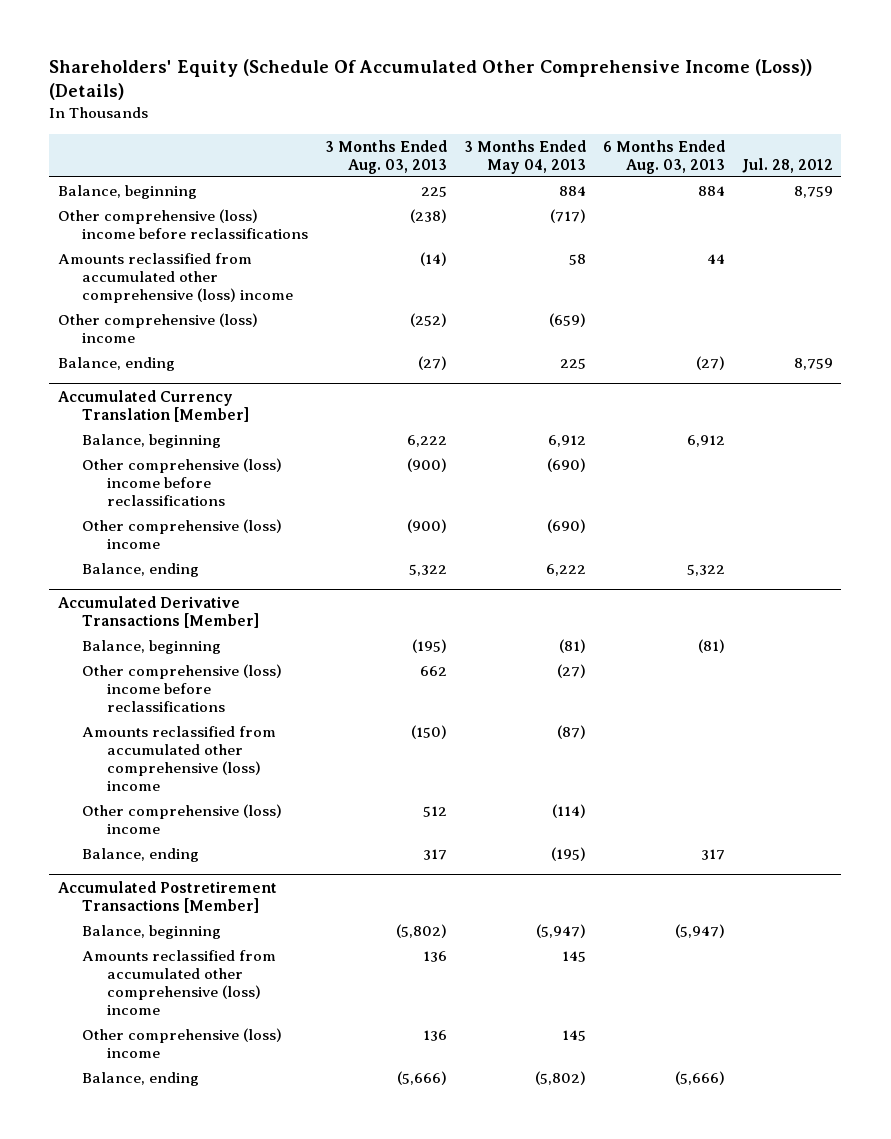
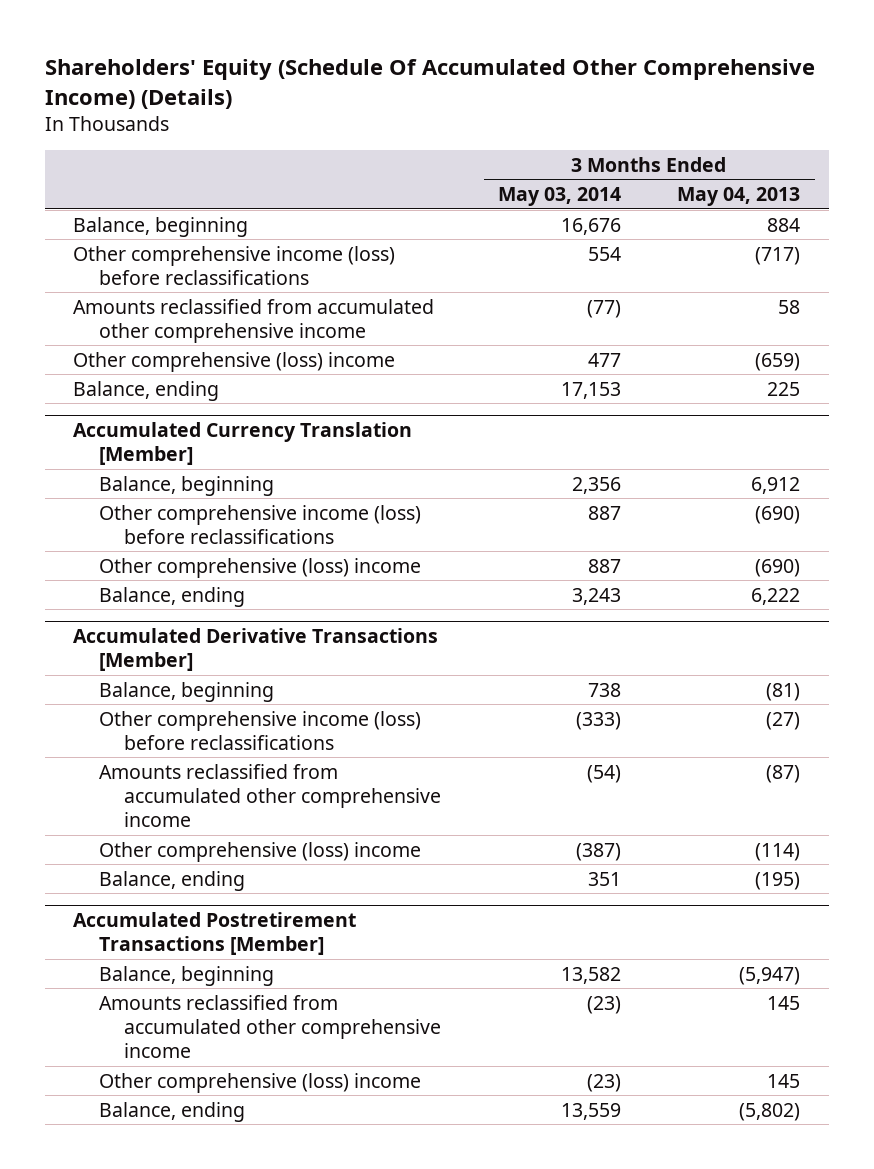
[49,59,813,101] Shareholders' Equity (Schedule Of Accumulated Other Comprehensive Income (Loss)) (Details) -> [44,58,815,109] Shareholders' Equity (Schedule Of Accumulated Other Comprehensive Income) (Details)
[325,139,448,174] 3 Months Ended Aug. 03, 2013 -> none
[602,139,725,174] 6 Months Ended Aug. 03, 2013 -> none
[741,157,833,173] Jul. 28, 2012 -> none
none -> [497,186,621,206] May 03, 2014
[57,209,309,239] Other comprehensive (loss) income before reclassifications -> [73,245,396,285] Other comprehensive income (loss) before reclassifications
[57,253,294,303] Amounts reclassified from accumulated other comprehensive (loss) income -> [73,298,435,343] Amounts reclassified from accumulated other comprehensive income
[82,458,283,506] Other comprehensive (loss) income before reclassifications -> [98,504,421,544] Other comprehensive income (loss) before reclassifications
[82,664,283,712] Other comprehensive (loss) income before reclassifications -> [98,710,421,750] Other comprehensive income (loss) before reclassifications
[82,726,277,791] Amounts reclassified from accumulated other comprehensive (loss) income -> [98,763,442,828] Amounts reclassified from accumulated other comprehensive income
[82,950,277,1015] Amounts reclassified from accumulated other comprehensive (loss) income -> [98,994,442,1059] Amounts reclassified from accumulated other comprehensive income

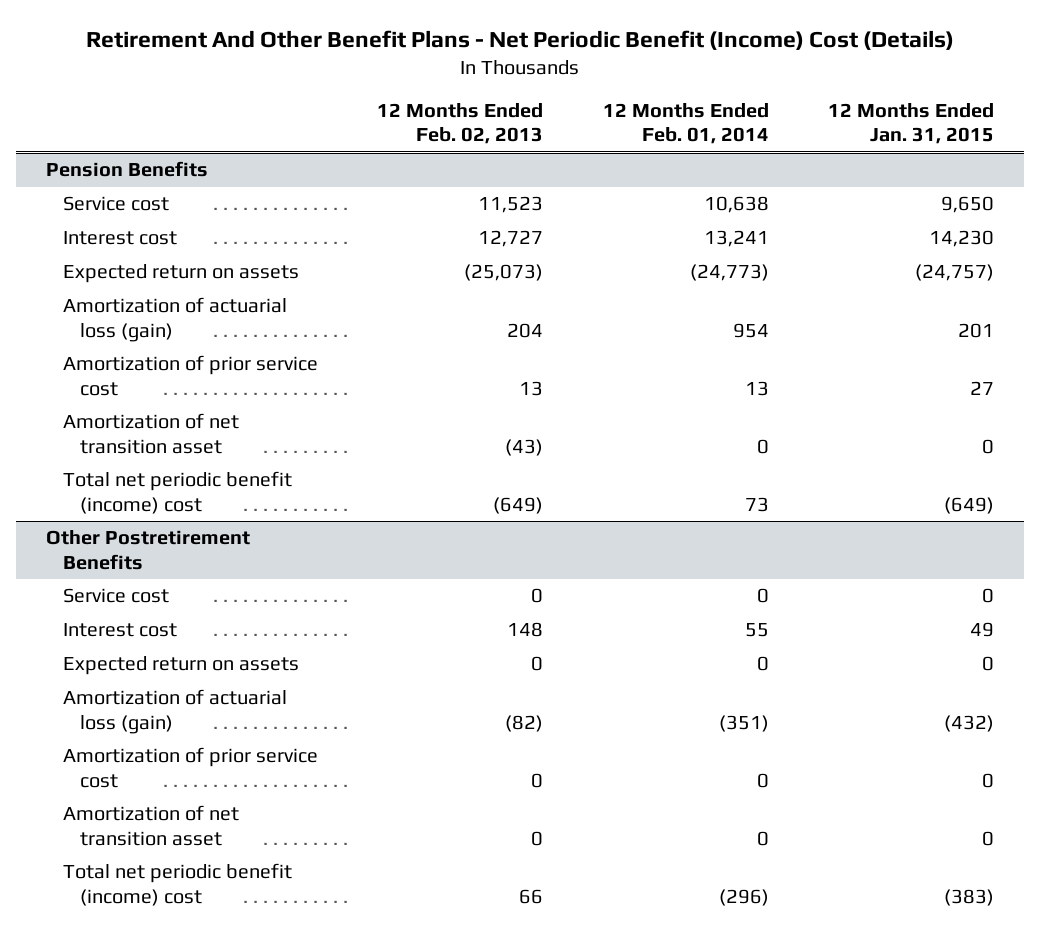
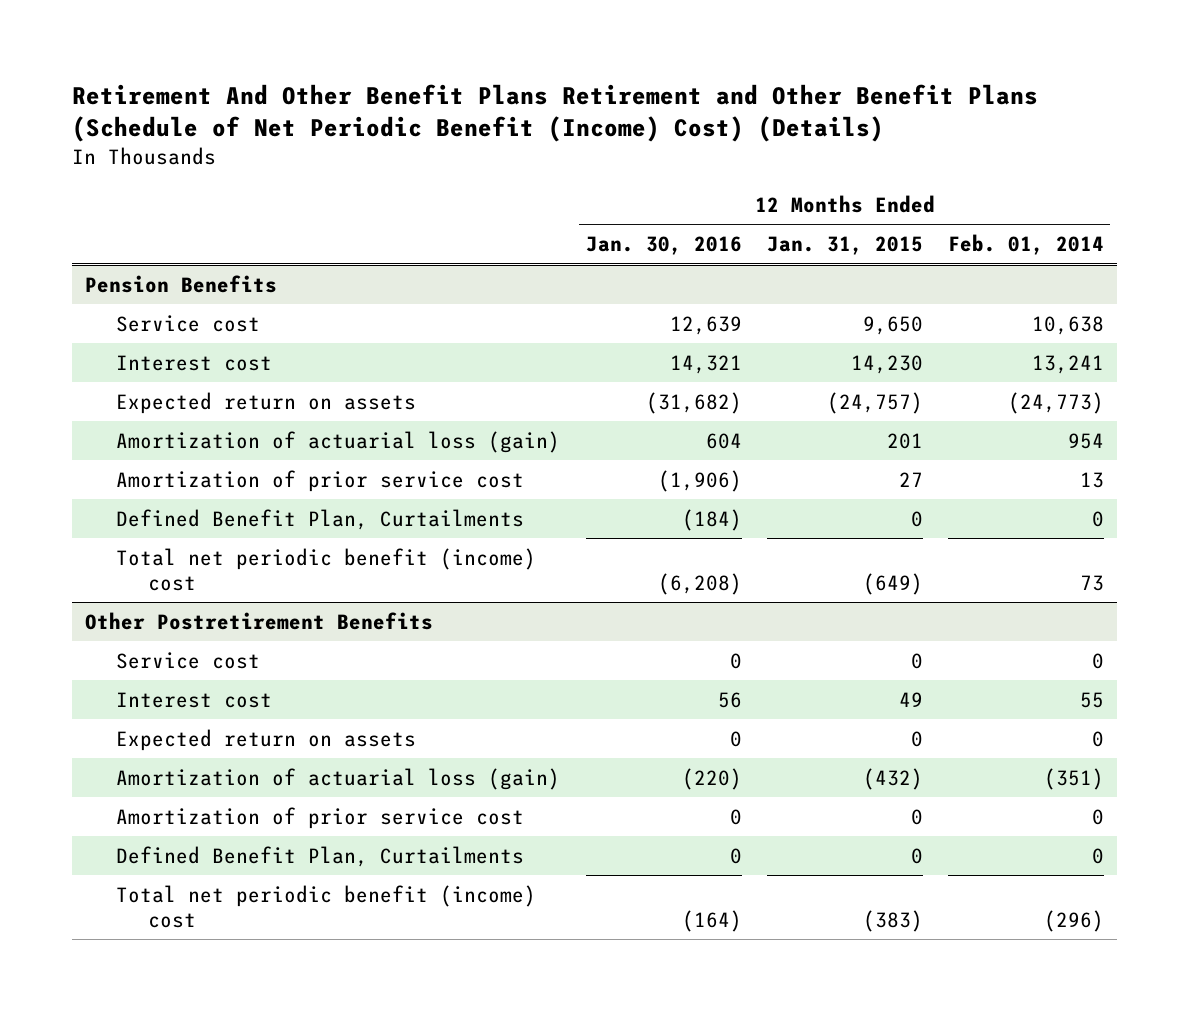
[85,29,954,50] Retirement And Other Benefit Plans - Net Periodic Benefit (Income) Cost (Details) -> [71,84,1038,143] Retirement And Other Benefit Plans Retirement and Other Benefit Plans (Schedule of Net Periodic Benefit (Income) Cost) (Details)
[377,102,544,145] 12 Months Ended Feb. 02, 2013 -> none
none -> [585,236,742,256] Jan. 30, 2016
[63,413,240,454] Amortization of net transition asset -> none
none -> [116,508,525,530] Defined Benefit Plan, Curtailments
[63,805,240,846] Amortization of net transition asset -> none
none -> [116,845,525,867] Defined Benefit Plan, Curtailments

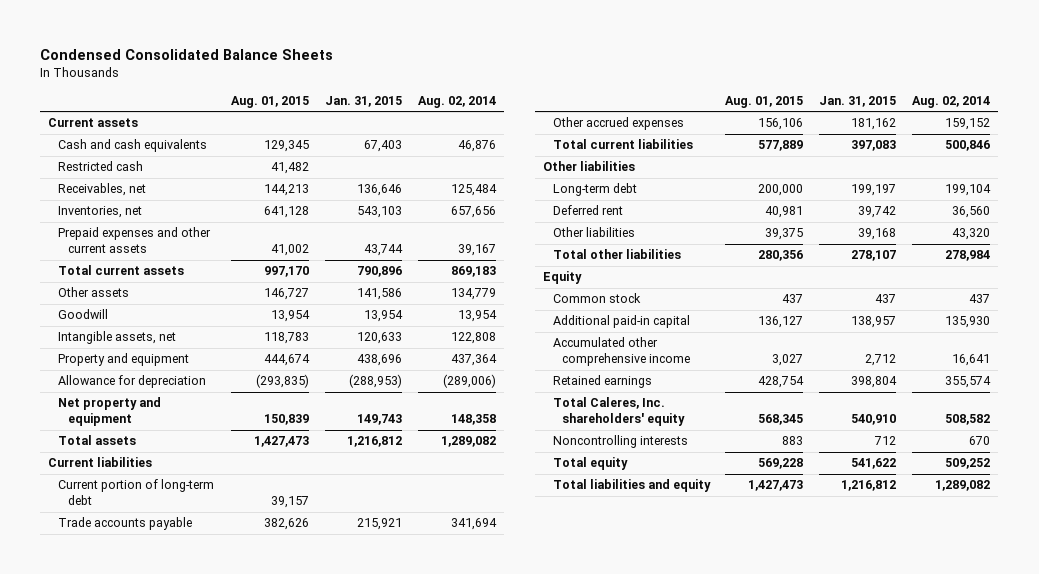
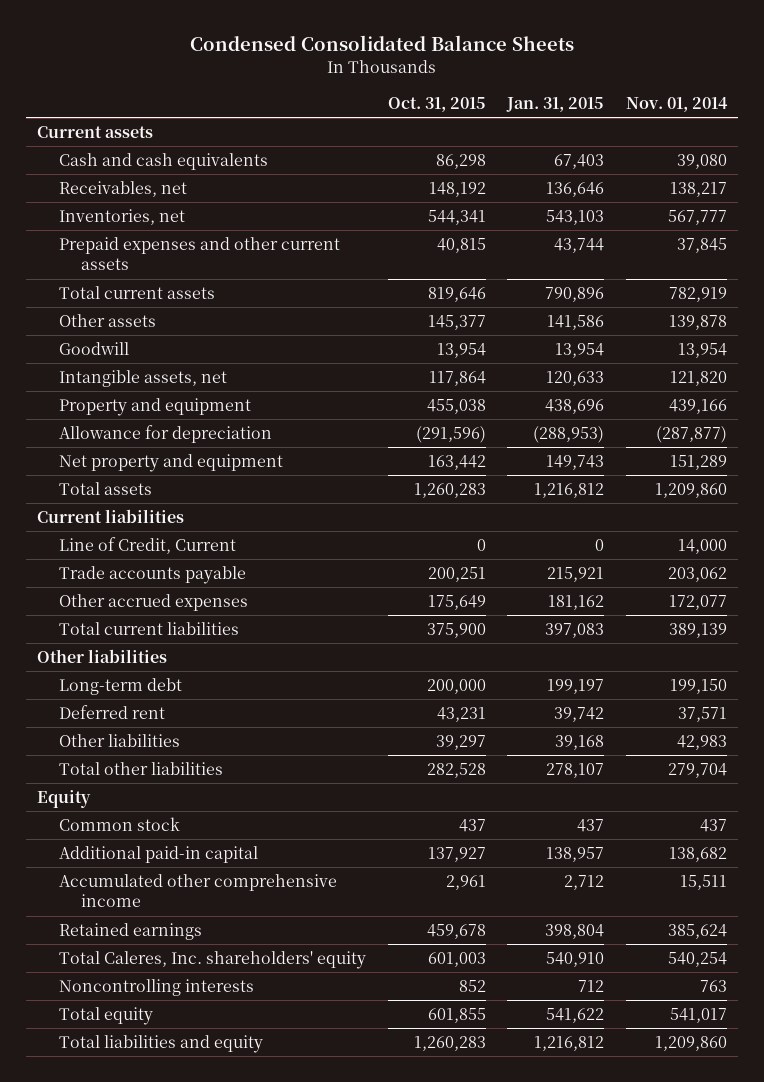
[230,95,309,108] Aug. 01, 2015 -> none
[417,95,496,108] Aug. 02, 2014 -> none
none -> [387,97,486,113] Oct. 31, 2015
none -> [626,97,729,113] Nov. 01, 2014
[57,161,143,172] Restricted cash -> none
[57,479,214,506] Current portion of long-term debt -> none
none -> [58,537,236,555] Line of Credit, Current

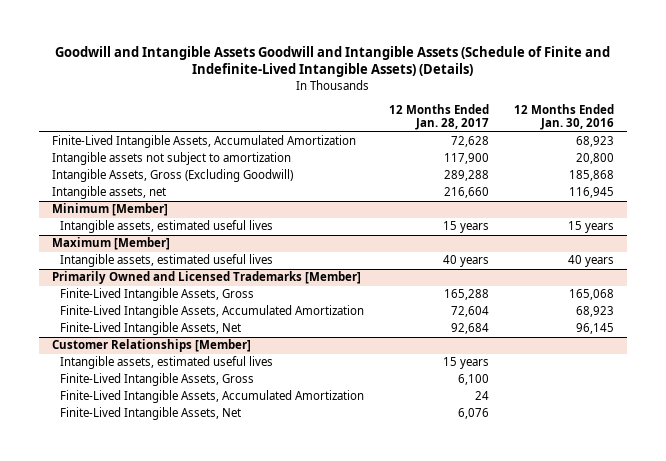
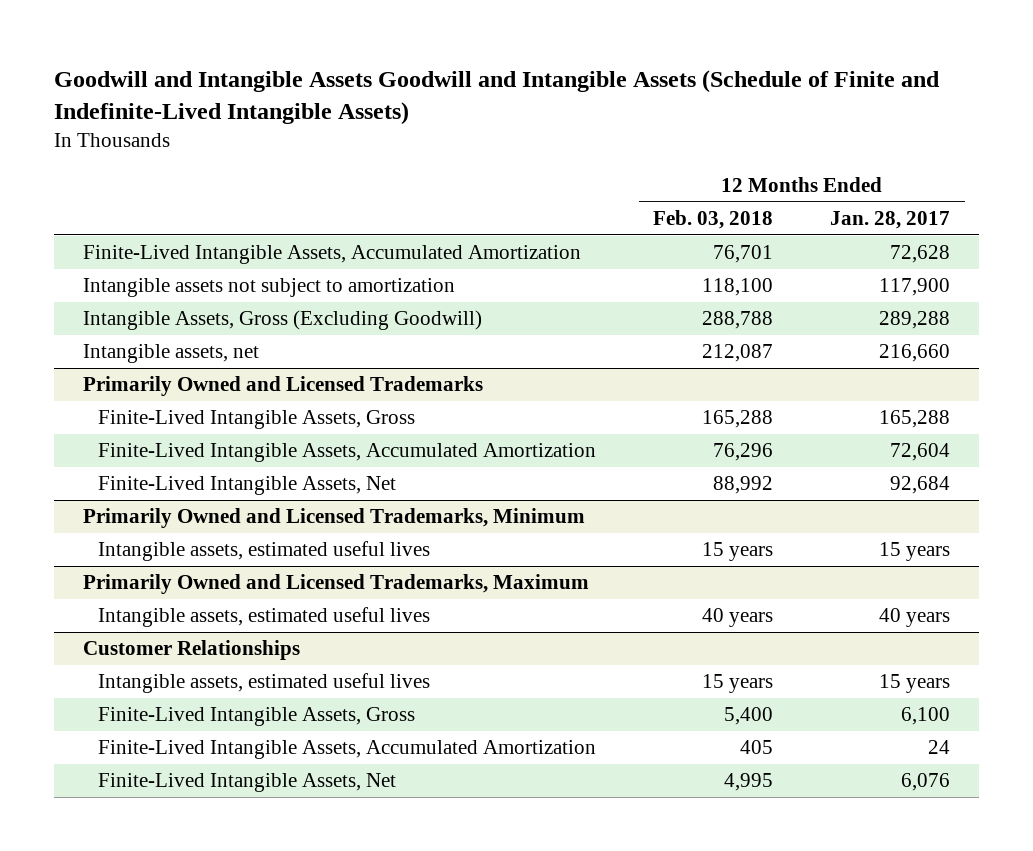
[54,45,610,78] Goodwill and Intangible Assets Goodwill and Intangible Assets (Schedule of Finite and Indefinite-Lived Intangible Assets) (Details) -> [54,69,941,126] Goodwill and Intangible Assets Goodwill and Intangible Assets (Schedule of Finite and Indefinite-Lived Intangible Assets)
[514,103,615,131] 12 Months Ended Jan. 30, 2016 -> none
none -> [652,209,773,229] Feb. 03, 2018
[51,203,168,217] Minimum [Member] -> none
[59,220,273,234] Intangible assets, estimated useful lives -> none
[51,237,170,251] Maximum [Member] -> none
[59,254,273,268] Intangible assets, estimated useful lives -> none
[51,271,361,285] Primarily Owned and Licensed Trademarks [Member] -> [82,376,483,397] Primarily Owned and Licensed Trademarks
[51,339,251,353] Customer Relationships [Member] -> none
none -> [82,508,585,529] Primarily Owned and Licensed Trademarks, Minimum
none -> [82,574,589,595] Primarily Owned and Licensed Trademarks, Maximum
none -> [97,607,430,628] Intangible assets, estimated useful lives
none -> [82,640,300,661] Customer Relationships
none -> [97,673,430,694] Intangible assets, estimated useful lives

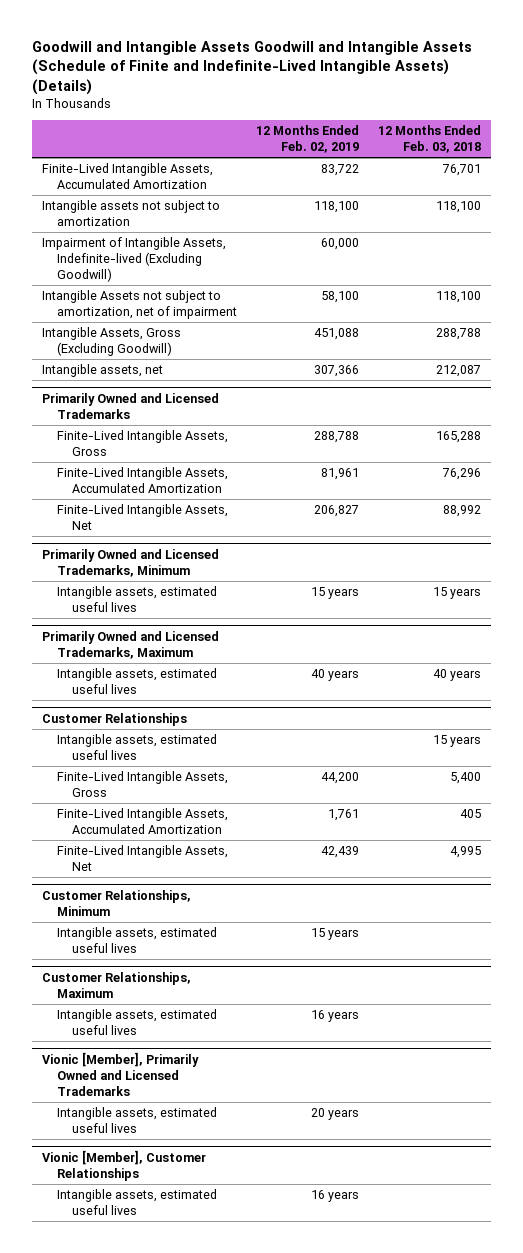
[54,69,941,126] Goodwill and Intangible Assets Goodwill and Intangible Assets (Schedule of Finite and Indefinite-Lived Intangible Assets) -> [31,40,472,95] Goodwill and Intangible Assets Goodwill and Intangible Assets (Schedule of Finite and Indefinite-Lived Intangible Assets) (Details)
[830,210,951,229] Jan. 28, 2017 -> none
none -> [255,125,359,154] 12 Months Ended Feb. 02, 2019
none -> [41,237,226,282] Impairment of Intangible Assets, Indefinite-lived (Excluding Goodwill)
none -> [41,290,237,319] Intangible Assets not subject to amortization, net of impairment
none -> [41,889,191,916] Customer Relationships, Minimum
none -> [56,927,217,953] Intangible assets, estimated useful lives
none -> [41,971,191,998] Customer Relationships, Maximum
none -> [56,1009,217,1035] Intangible assets, estimated useful lives
none -> [41,1051,199,1096] Vionic [Member], Primarily Owned and Licensed Trademarks
none -> [56,1107,217,1133] Intangible assets, estimated useful lives
none -> [41,1149,206,1181] Vionic [Member], Customer Relationships
none -> [56,1189,217,1215] Intangible assets, estimated useful lives

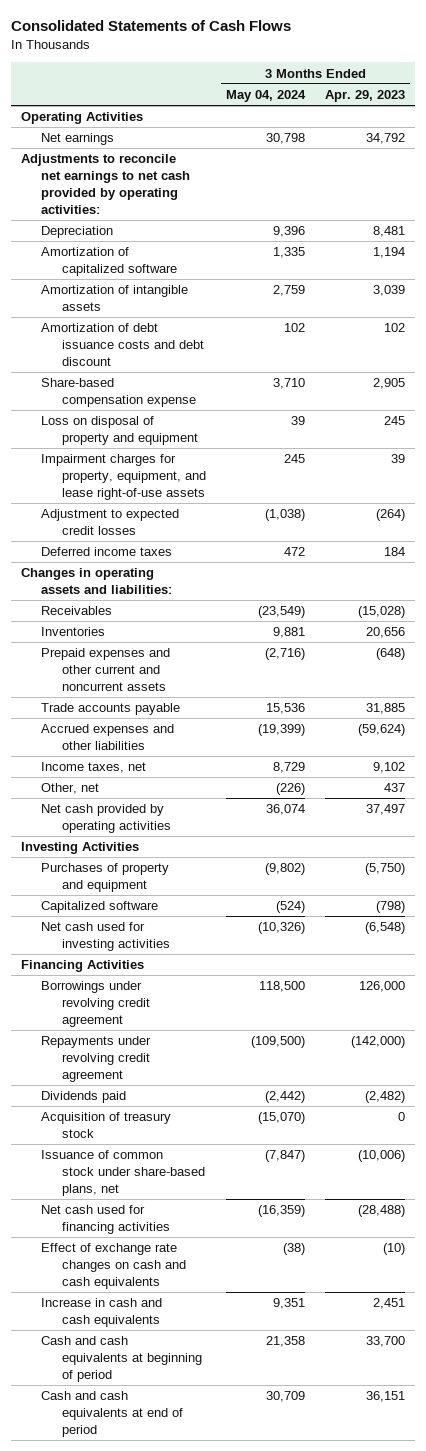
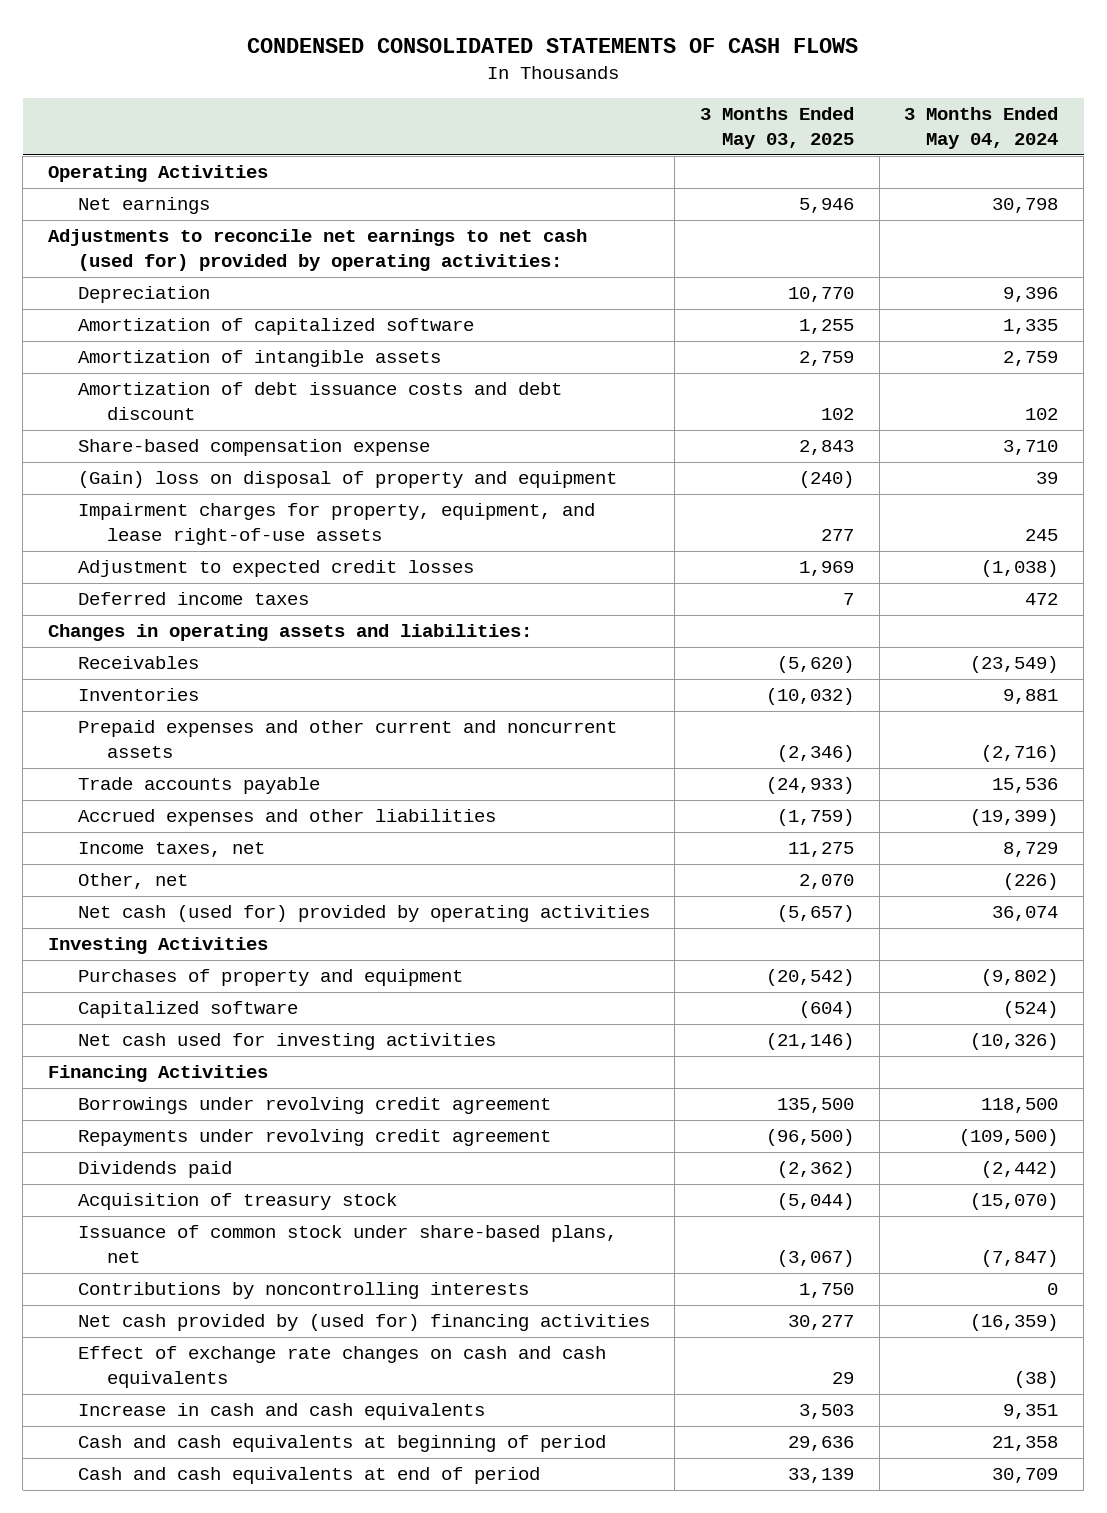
[10,20,291,32] Consolidated Statements of Cash Flows -> [247,37,859,53] CONDENSED CONSOLIDATED STATEMENTS OF CASH FLOWS
[325,90,406,103] Apr. 29, 2023 -> none
none -> [700,107,855,149] 3 Months Ended May 03, 2025
[20,154,191,214] Adjustments to reconcile net earnings to net cash provided by operating activities: -> [48,229,588,271] Adjustments to reconcile net earnings to net cash (used for) provided by operating activities:
[41,416,199,446] Loss on disposal of property and equipment -> [77,471,617,489] (Gain) loss on disposal of property and equipment
[41,804,172,834] Net cash provided by operating activities -> [77,905,650,923] Net cash (used for) provided by operating activities
none -> [77,1282,529,1300] Contributions by noncontrolling interests
[41,1205,171,1235] Net cash used for financing activities -> [77,1314,650,1332] Net cash provided by (used for) financing activities

